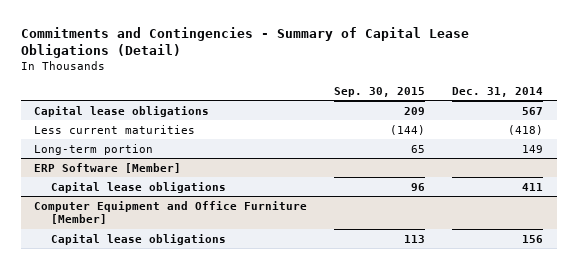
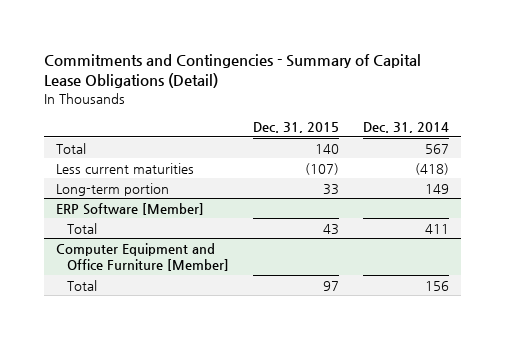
[334,86,426,97] Sep. 30, 2015 -> none
none -> [252,122,339,134] Dec. 31, 2015
[34,105,210,117] Capital lease obligations -> [56,142,87,154] Total
[50,181,226,193] Capital lease obligations -> [66,222,97,234] Total
[50,233,226,245] Capital lease obligations -> [66,279,97,291] Total

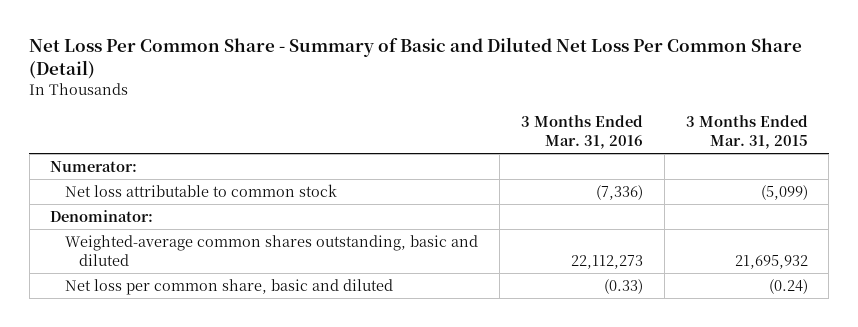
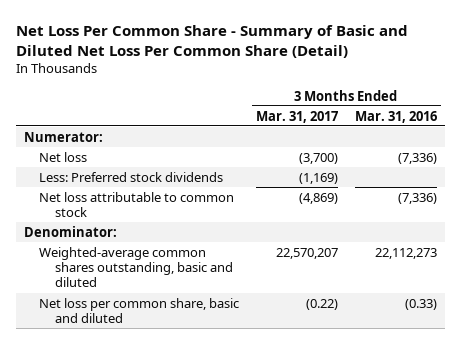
[685,115,808,150] 3 Months Ended Mar. 31, 2015 -> none
none -> [256,110,339,123] Mar. 31, 2017
none -> [39,151,88,162] Net loss
none -> [39,171,224,182] Less: Preferred stock dividends

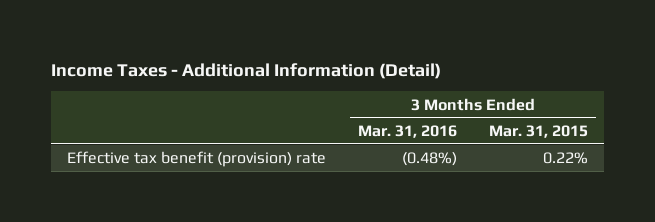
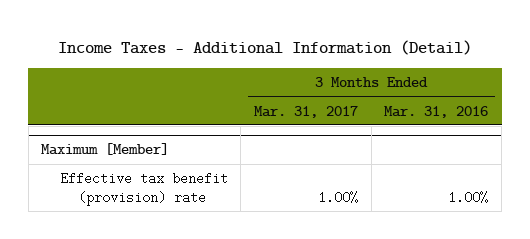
[488,124,588,138] Mar. 31, 2015 -> none
none -> [254,105,359,118] Mar. 31, 2017
none -> [41,143,170,156] Maximum [Member]
[401,152,457,167] (0.48%) -> [448,190,489,204] 1.00%

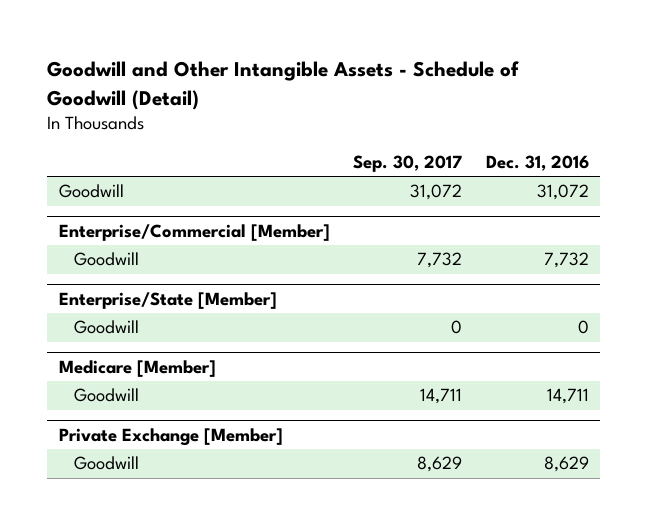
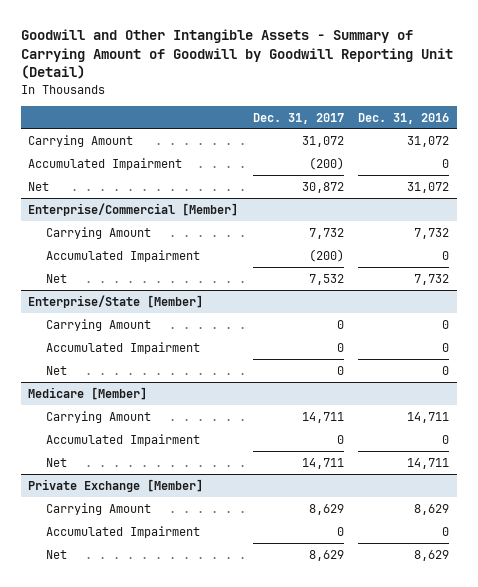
[47,60,520,110] Goodwill and Other Intangible Assets - Schedule of Goodwill (Detail) -> [20,28,453,80] Goodwill and Other Intangible Assets - Summary of Carrying Amount of Goodwill by Goodwill Reporting Unit (Detail)
[353,155,463,173] Sep. 30, 2017 -> none
none -> [252,112,344,124] Dec. 31, 2017
none -> [28,134,134,147] Carrying Amount
none -> [28,157,183,170] Accumulated Impairment
[58,184,124,199] Goodwill -> [28,181,50,191] Net
none -> [45,226,151,239] Carrying Amount
none -> [45,249,200,262] Accumulated Impairment
[74,252,140,267] Goodwill -> [45,273,67,283] Net
none -> [45,318,151,331] Carrying Amount
none -> [45,341,200,354] Accumulated Impairment
[74,320,140,335] Goodwill -> [45,365,67,375] Net
none -> [45,410,151,423] Carrying Amount
none -> [45,433,200,446] Accumulated Impairment
[74,388,140,403] Goodwill -> [45,457,67,467] Net
none -> [45,502,151,515] Carrying Amount
none -> [45,525,200,538] Accumulated Impairment
[74,456,140,471] Goodwill -> [45,549,67,559] Net

